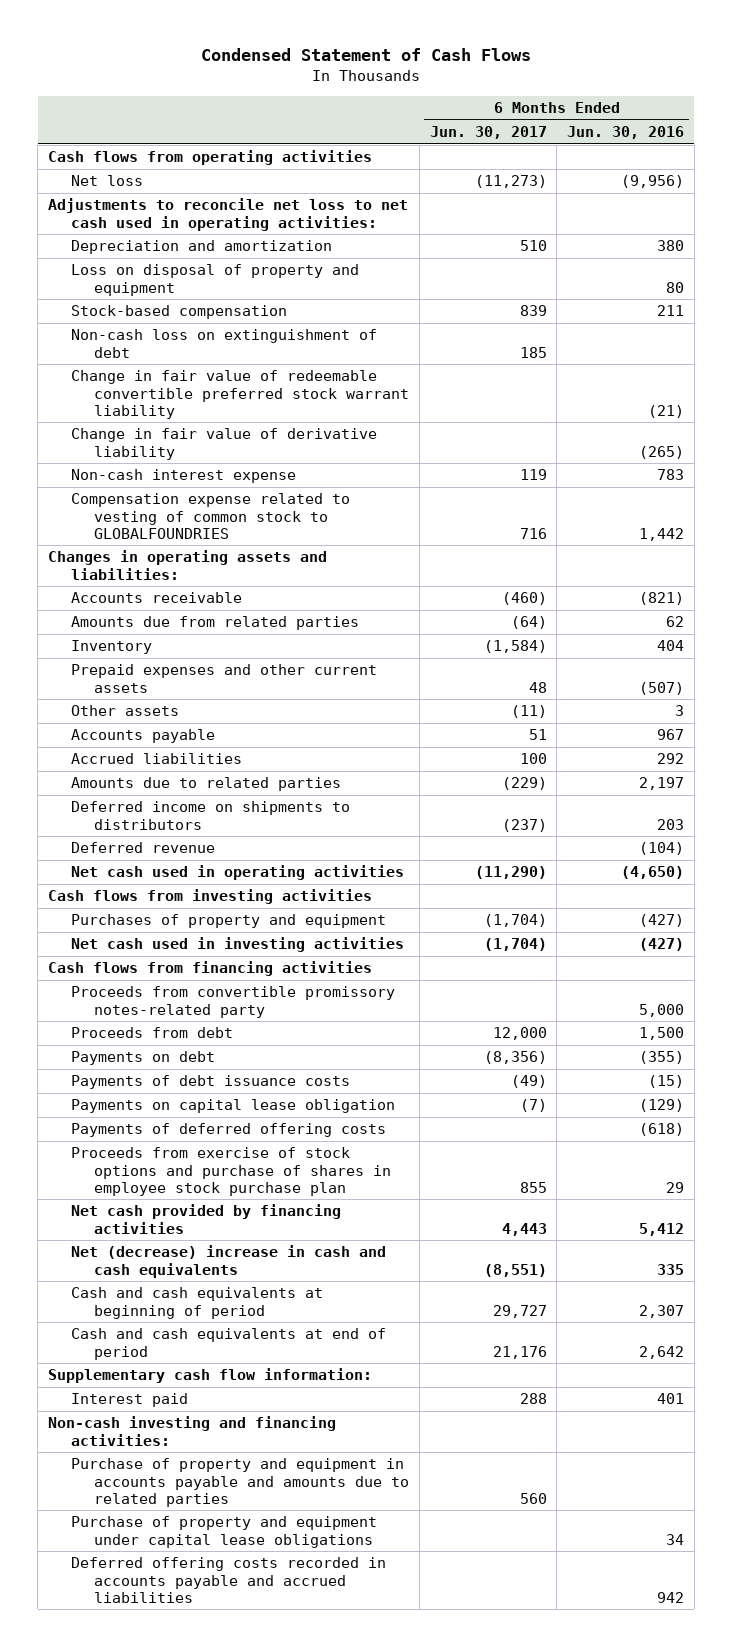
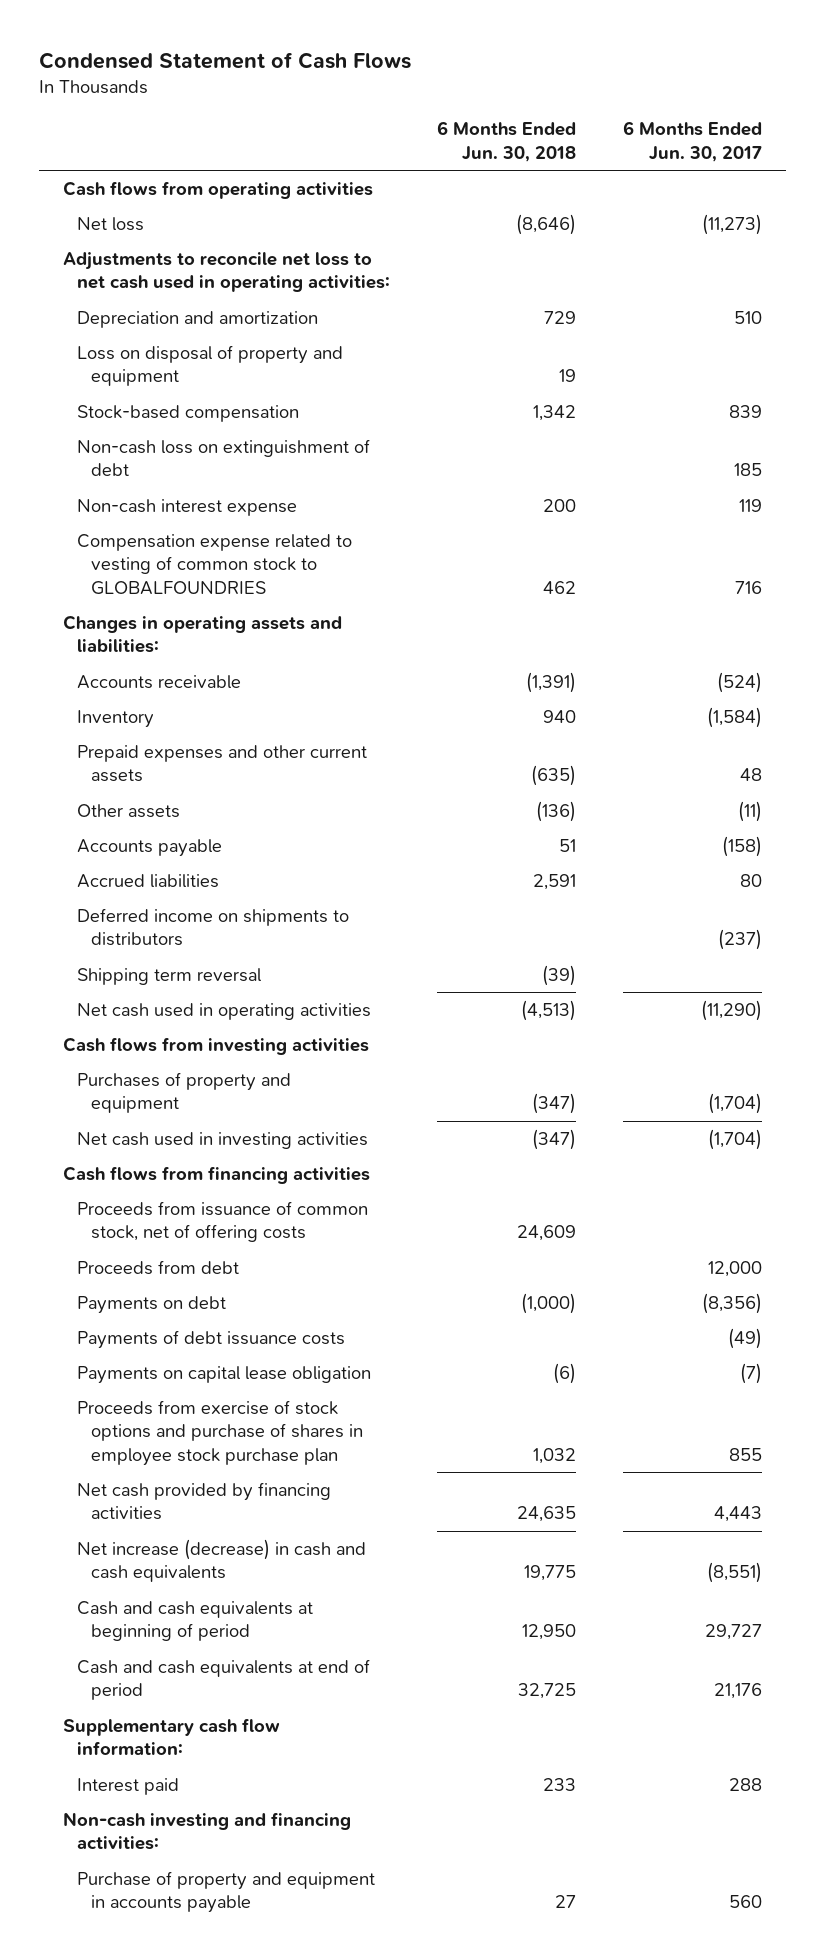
[567,126,685,140] Jun. 30, 2016 -> none
none -> [437,121,577,163] 6 Months Ended Jun. 30, 2018
[70,370,409,419] Change in fair value of redeemable convertible preferred stock warrant liability -> none
[70,428,377,460] Change in fair value of derivative liability -> none
[70,616,359,631] Amounts due from related parties -> none
[501,592,547,606] (460) -> [717,671,763,693] (524)
[70,777,341,792] Amounts due to related parties -> none
[528,729,547,741] 51 -> [722,835,763,857] (158)
[519,753,547,765] 100 -> [740,873,763,887] 80
[70,842,215,854] Deferred revenue -> none
none -> [76,967,261,985] Shipping term reversal
[70,986,395,1018] Proceeds from convertible promissory notes-related party -> none
none -> [76,1200,368,1243] Proceeds from issuance of common stock, net of offering costs
[70,1123,386,1138] Payments of deferred offering costs -> none
[70,1245,386,1278] Net (decrease) increase in cash and cash equivalents -> [76,1538,366,1583] Net increase (decrease) in cash and cash equivalents
[70,1516,377,1548] Purchase of property and equipment under capital lease obligations -> none
[70,1557,386,1603] Deferred offering costs recorded in accounts payable and accrued liabilities -> none
[70,1458,409,1507] Purchase of property and equipment in accounts payable and amounts due to related parties -> [76,1870,375,1914] Purchase of property and equipment in accounts payable

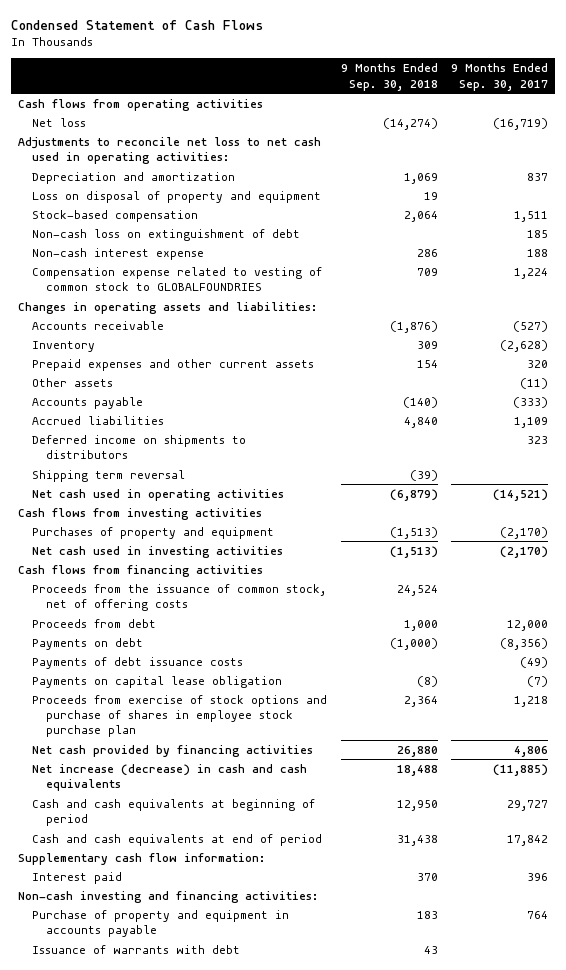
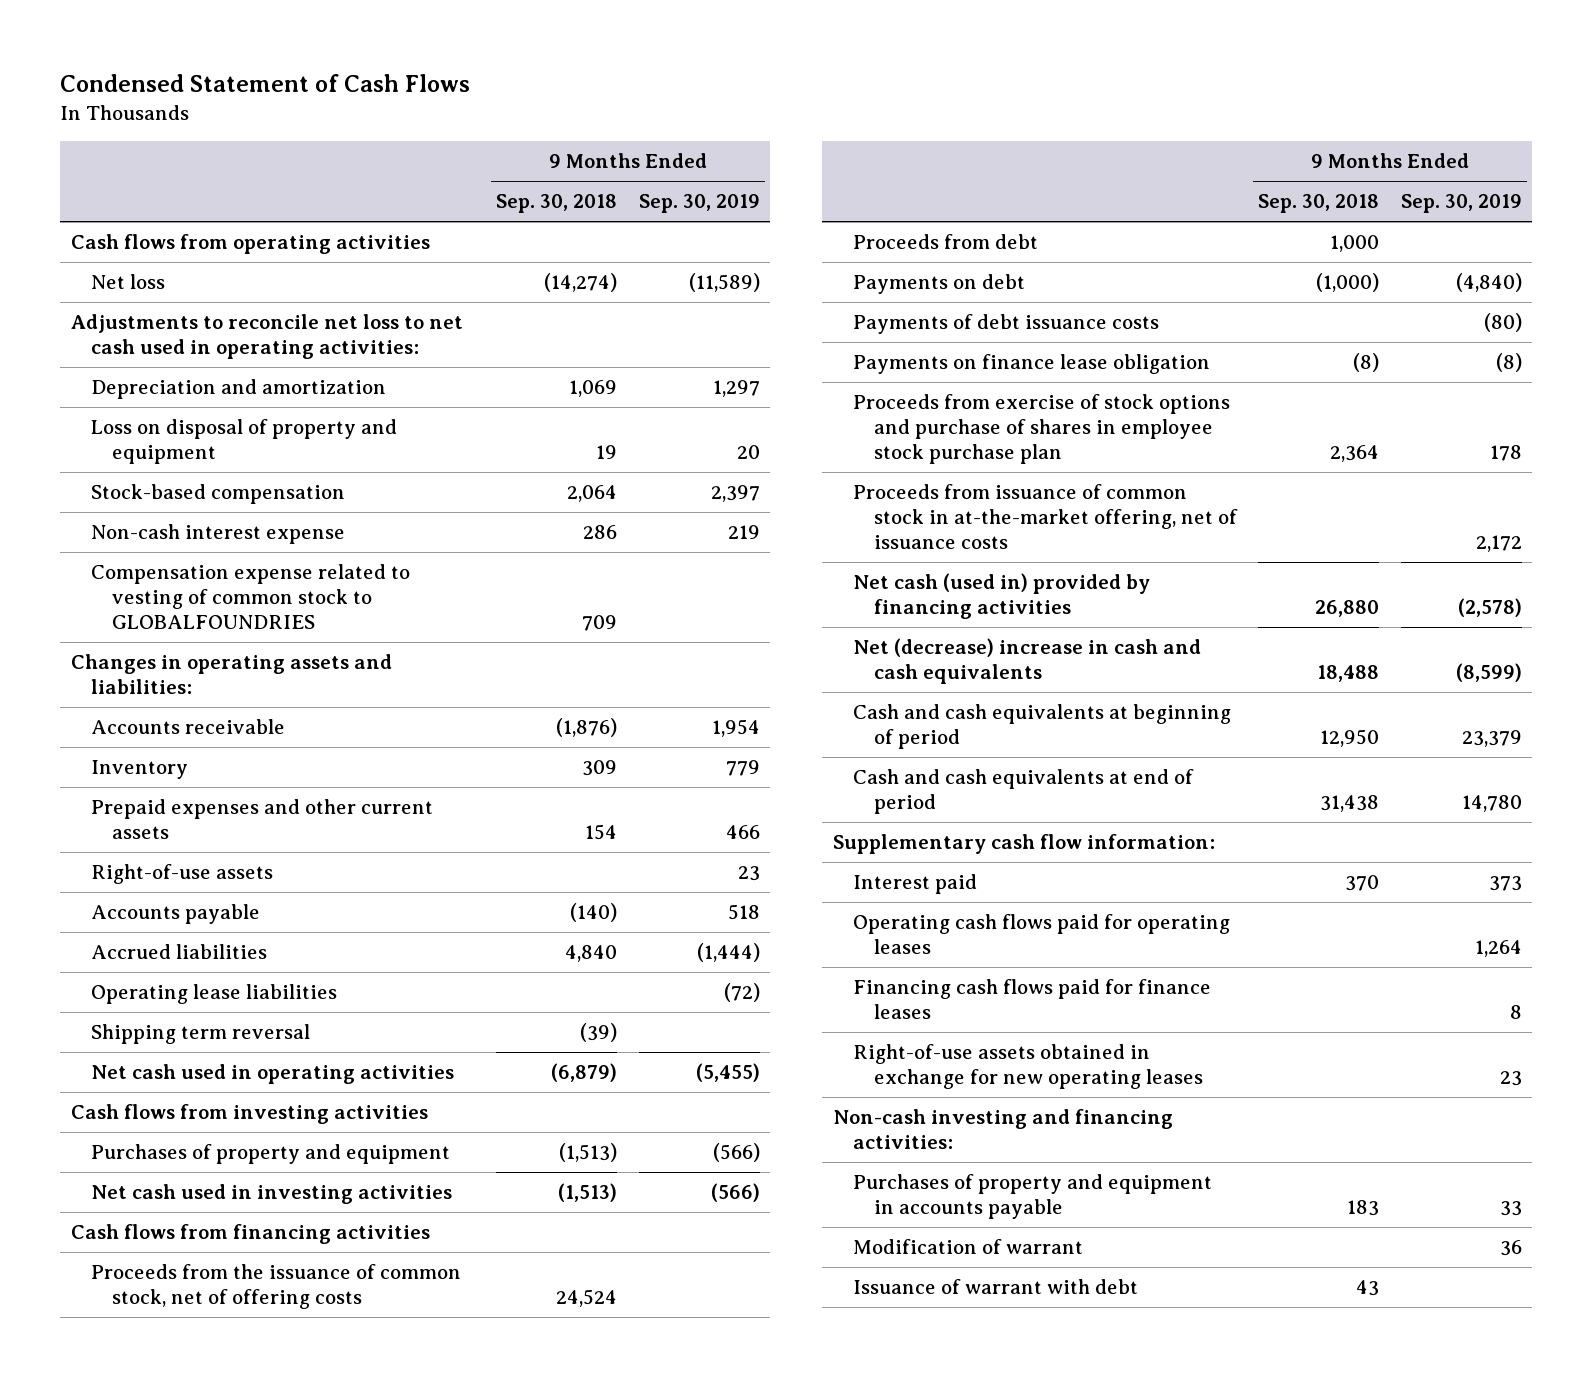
[451,63,549,91] 9 Months Ended Sep. 30, 2017 -> none
none -> [638,194,760,214] Sep. 30, 2019
[31,228,300,241] Non-cash loss on extinguishment of debt -> none
[31,377,113,387] Other assets -> none
none -> [91,864,274,885] Right-of-use assets
[31,434,246,460] Deferred income on shipments to distributors -> none
none -> [91,984,338,1005] Operating lease liabilities
[31,675,282,688] Payments on capital lease obligation -> [853,354,1211,375] Payments on finance lease obligation
none -> [853,484,1239,550] Proceeds from issuance of common stock in at-the-market offering, net of issuance costs
[31,744,313,757] Net cash provided by financing activities -> [853,573,1151,620] Net cash (used in) provided by financing activities
[31,763,307,792] Net increase (decrease) in cash and cash equivalents -> [853,638,1202,685] Net (decrease) increase in cash and cash equivalents
none -> [853,914,1231,955] Operating cash flows paid for operating leases
none -> [853,979,1212,1020] Financing cash flows paid for finance leases
none -> [853,1044,1204,1090] Right-of-use assets obtained in exchange for new operating leases
[31,909,289,938] Purchase of property and equipment in accounts payable -> [853,1174,1213,1220] Purchases of property and equipment in accounts payable
none -> [853,1239,1084,1255] Modification of warrant
[31,944,240,954] Issuance of warrants with debt -> [853,1279,1139,1295] Issuance of warrant with debt

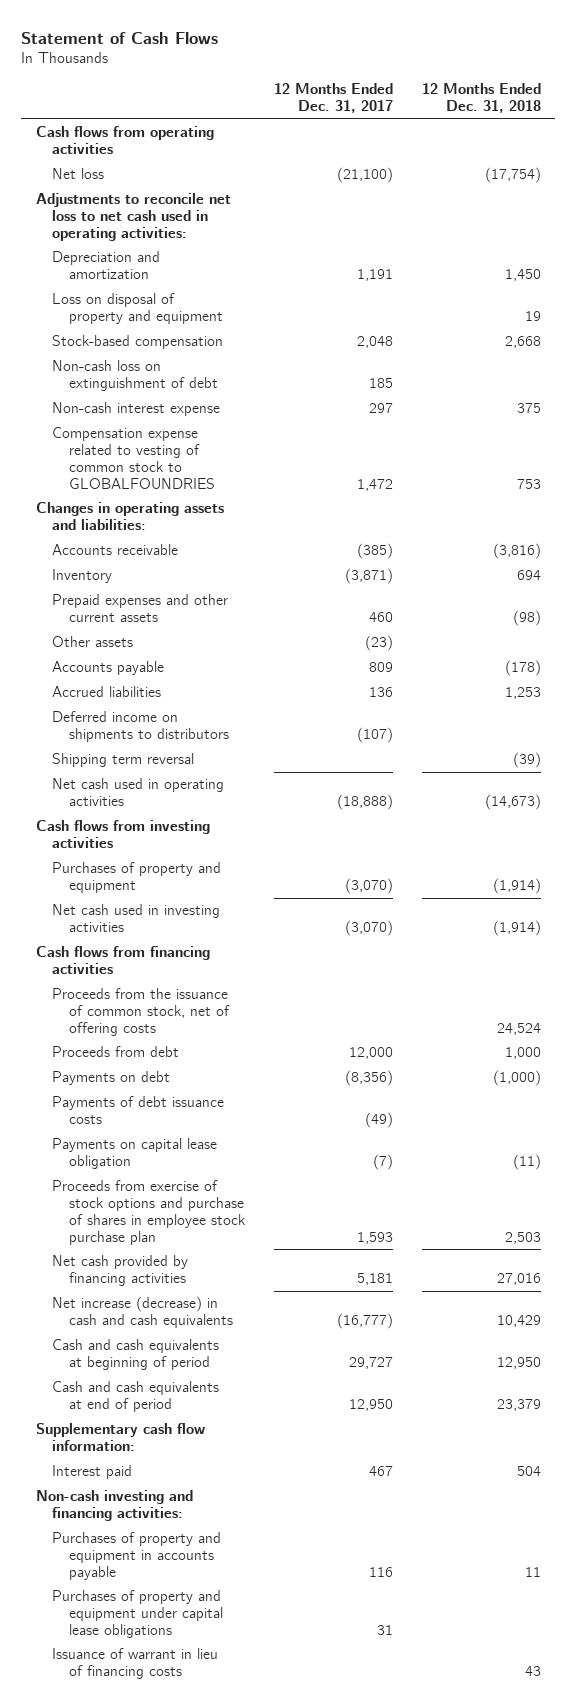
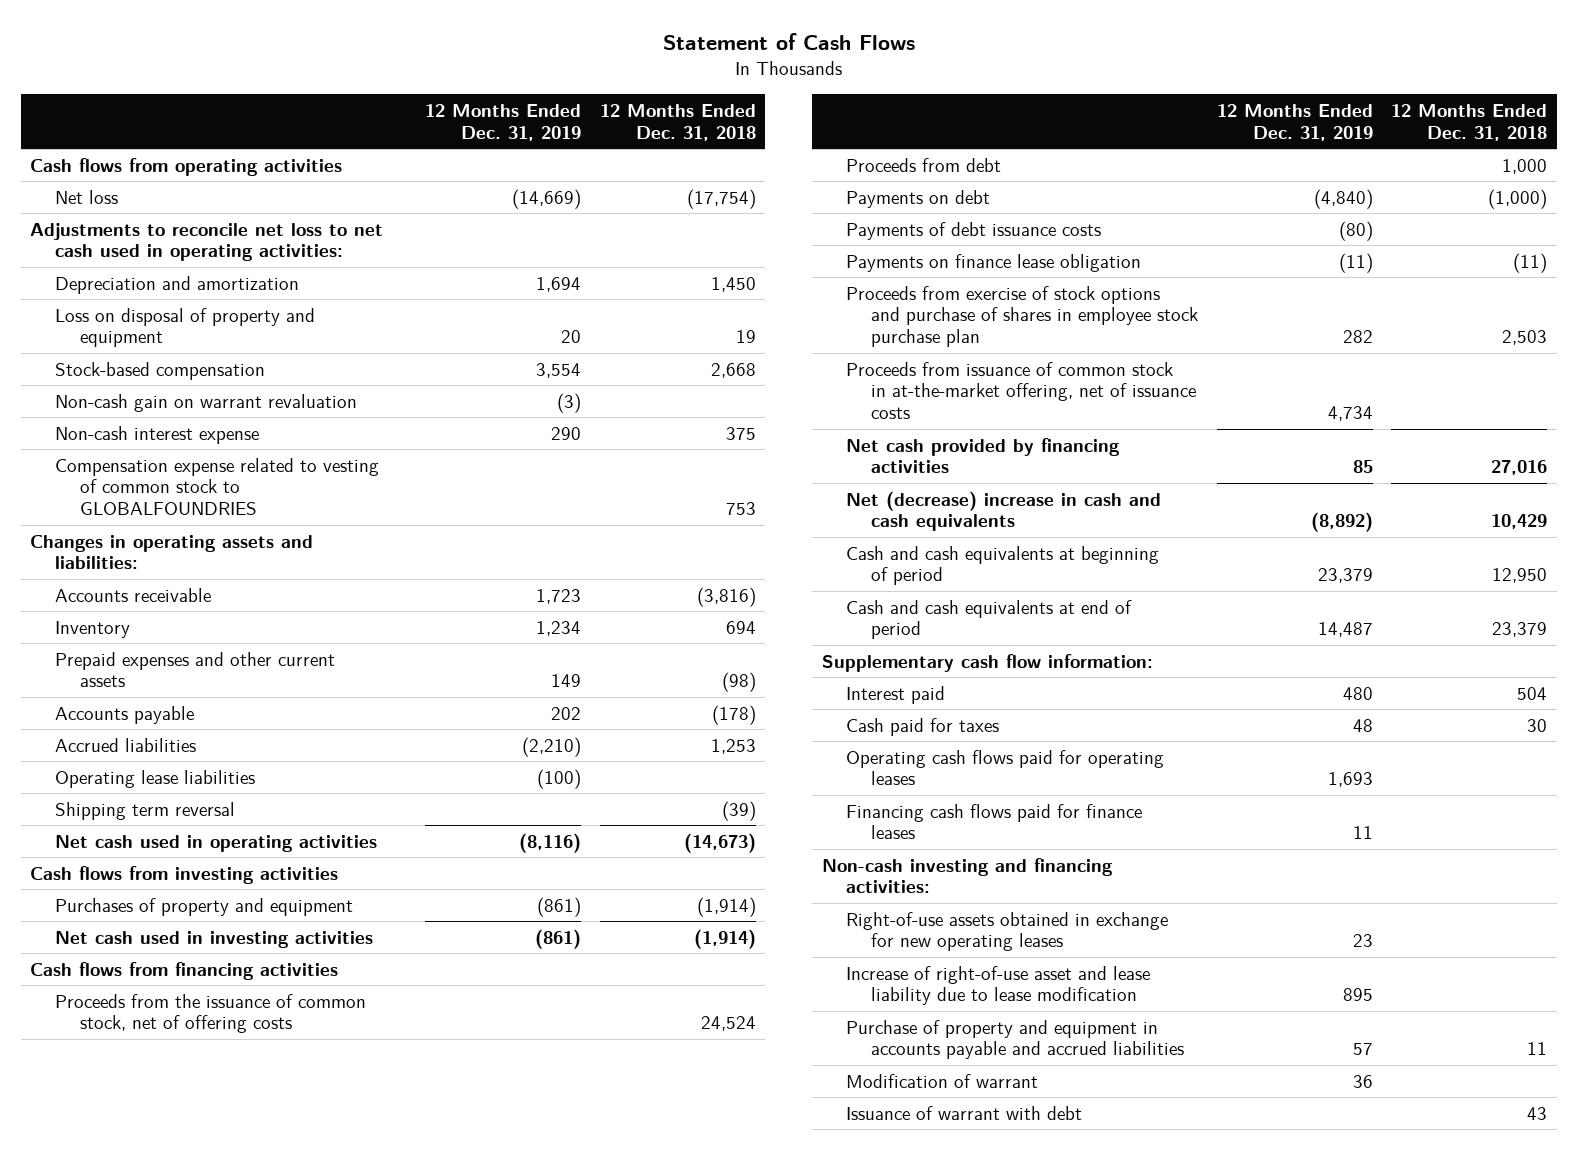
[273,83,393,114] 12 Months Ended Dec. 31, 2017 -> none
none -> [425,103,582,141] 12 Months Ended Dec. 31, 2019
[52,360,218,392] Non-cash loss on extinguishment of debt -> none
none -> [54,393,357,412] Non-cash gain on warrant revaluation
[52,636,134,648] Other assets -> none
[52,711,229,743] Deferred income on shipments to distributors -> none
none -> [54,769,255,788] Operating lease liabilities
[52,1138,218,1170] Payments on capital lease obligation -> [846,253,1142,272] Payments on finance lease obligation
none -> [846,361,1196,420] Proceeds from issuance of common stock in at-the-market offering, net of issuance costs
[52,1296,233,1329] Net increase (decrease) in cash and cash equivalents -> [846,490,1162,532] Net (decrease) increase in cash and cash equivalents
none -> [846,717,1000,736] Cash paid for taxes
none -> [846,749,1165,786] Operating cash flows paid for operating leases
none -> [846,803,1143,840] Financing cash flows paid for finance leases
[52,1590,223,1638] Purchases of property and equipment under capital lease obligations -> none
none -> [846,911,1169,952] Right-of-use assets obtained in exchange for new operating leases
none -> [846,965,1151,1006] Increase of right-of-use asset and lease liability due to lease modification
[52,1532,222,1580] Purchases of property and equipment in accounts payable -> [846,1019,1184,1060] Purchase of property and equipment in accounts payable and accrued liabilities
none -> [846,1073,1039,1088] Modification of warrant
[52,1648,219,1680] Issuance of warrant in lieu of financing costs -> [846,1105,1083,1120] Issuance of warrant with debt

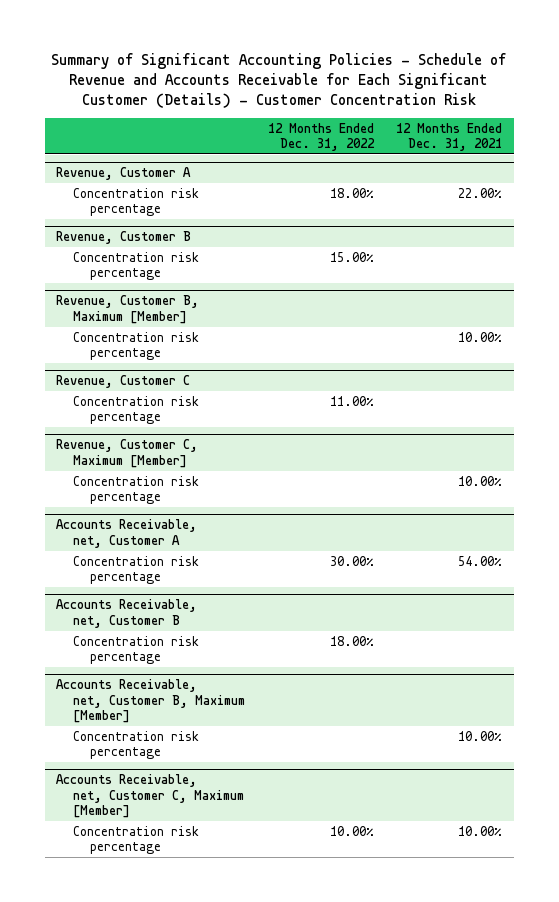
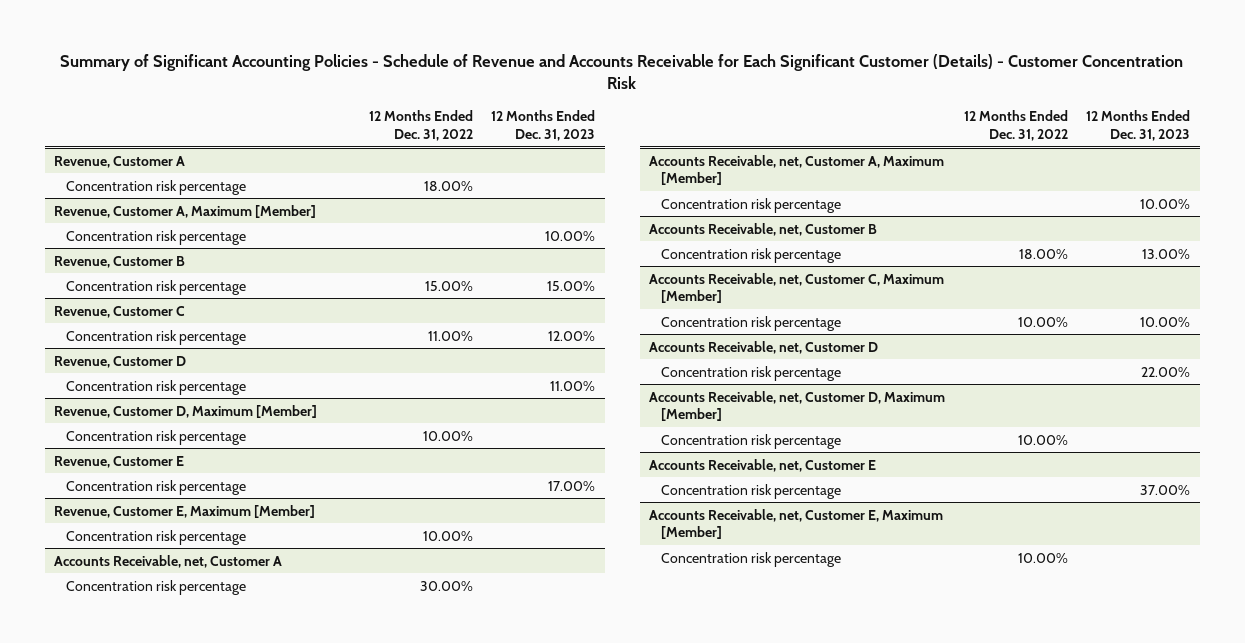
[396,122,503,151] 12 Months Ended Dec. 31, 2021 -> none
none -> [491,109,596,141] 12 Months Ended Dec. 31, 2023
none -> [54,204,317,218] Revenue, Customer A, Maximum [Member]
none -> [66,229,247,245] Concentration risk percentage
[56,295,200,324] Revenue, Customer B, Maximum [Member] -> none
[72,331,199,361] Concentration risk percentage -> none
[56,439,199,468] Revenue, Customer C, Maximum [Member] -> none
none -> [54,355,187,368] Revenue, Customer D
none -> [54,404,318,418] Revenue, Customer D, Maximum [Member]
none -> [66,429,247,445] Concentration risk percentage
none -> [54,455,185,468] Revenue, Customer E
none -> [66,479,247,495] Concentration risk percentage
none -> [54,504,316,518] Revenue, Customer E, Maximum [Member]
none -> [66,529,247,545] Concentration risk percentage
none -> [649,154,945,186] Accounts Receivable, net, Customer A, Maximum [Member]
none -> [661,197,842,213] Concentration risk percentage
[56,679,245,724] Accounts Receivable, net, Customer B, Maximum [Member] -> none
[72,730,199,760] Concentration risk percentage -> none
none -> [649,340,879,354] Accounts Receivable, net, Customer D
none -> [661,365,842,381] Concentration risk percentage
none -> [649,390,946,422] Accounts Receivable, net, Customer D, Maximum [Member]
none -> [661,433,842,449] Concentration risk percentage
none -> [649,458,877,472] Accounts Receivable, net, Customer E
none -> [661,483,842,499] Concentration risk percentage
none -> [649,508,944,540] Accounts Receivable, net, Customer E, Maximum [Member]
none -> [661,551,842,567] Concentration risk percentage

